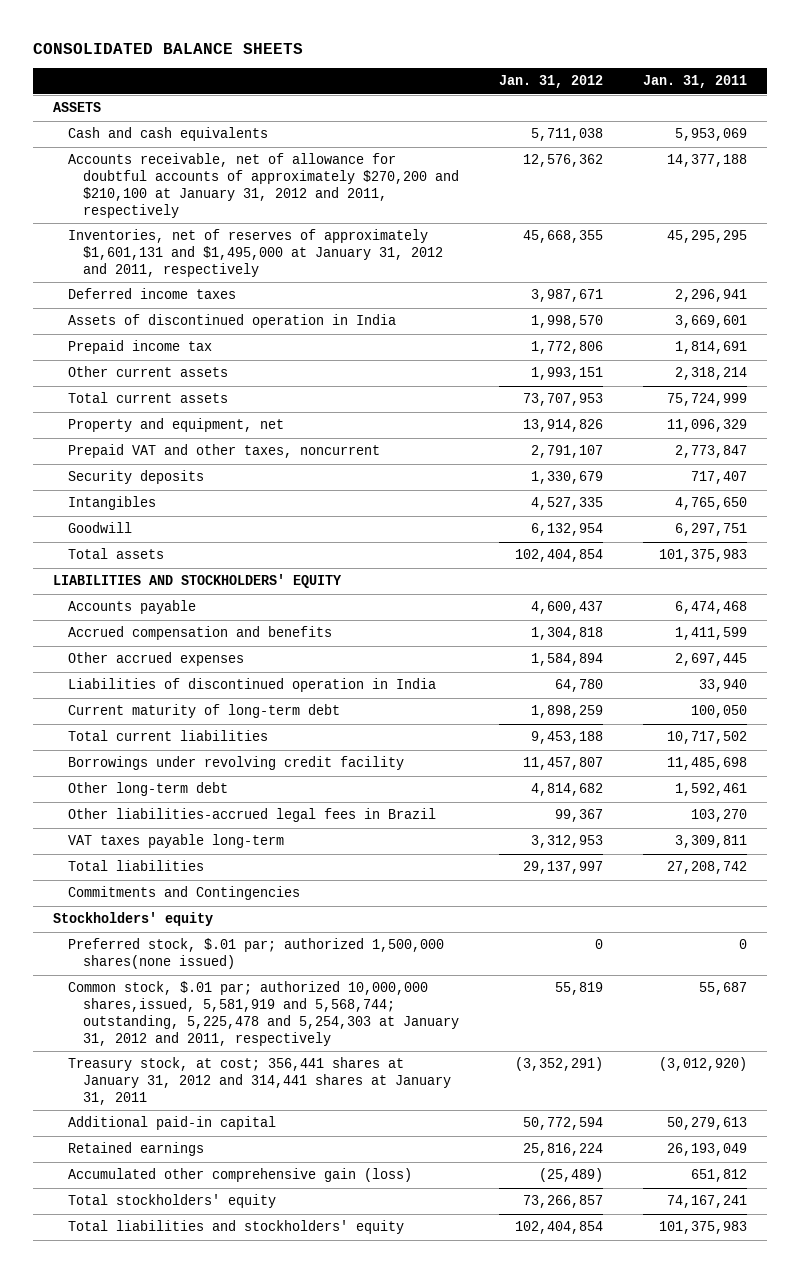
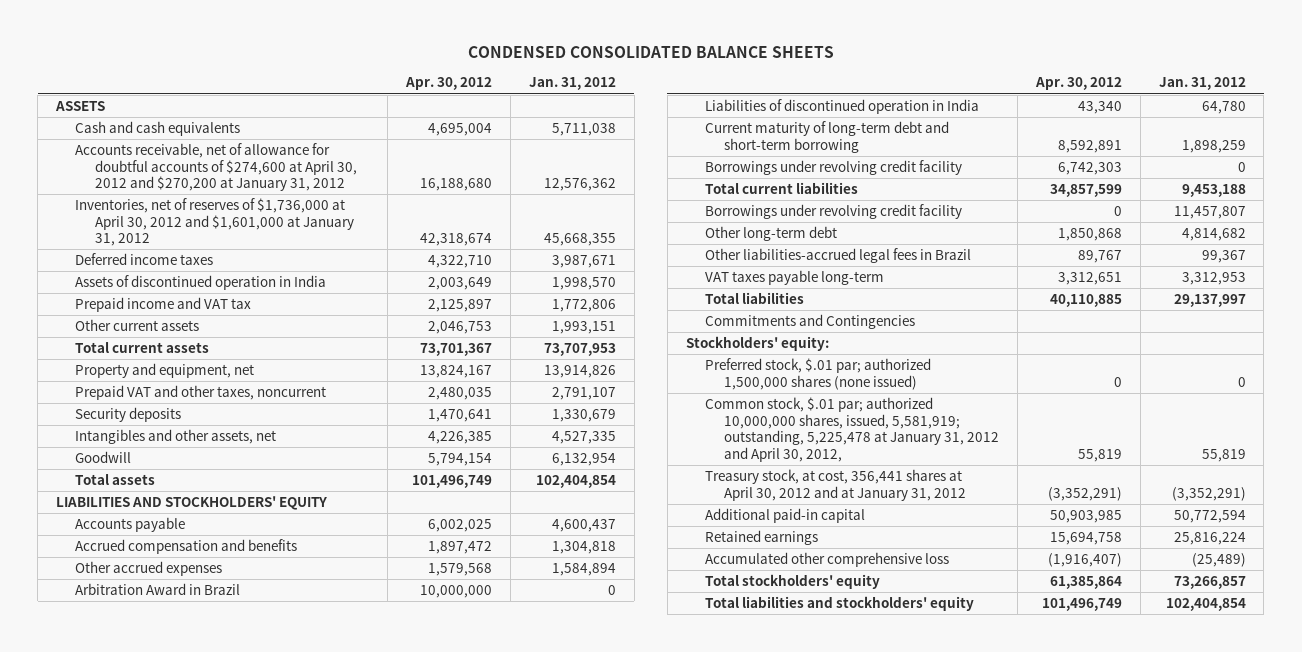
[32,42,303,54] CONSOLIDATED BALANCE SHEETS -> [467,46,834,59] CONDENSED CONSOLIDATED BALANCE SHEETS
[643,75,748,89] Jan. 31, 2011 -> none
none -> [405,77,493,91] Apr. 30, 2012
[67,153,460,218] Accounts receivable, net of allowance for doubtful accounts of approximately $270,200 and $210,100 at January 31, 2012 and 2011, respectively -> [75,142,357,192] Accounts receivable, net of allowance for doubtful accounts of $274,600 at April 30, 2012 and $270,200 at January 31, 2012
[67,229,444,277] Inventories, net of reserves of approximately $1,601,131 and $1,495,000 at January 31, 2012 and 2011, respectively -> [75,197,354,247] Inventories, net of reserves of $1,736,000 at April 30, 2012 and $1,601,000 at January 31, 2012
[67,340,212,355] Prepaid income tax -> [75,296,252,312] Prepaid income and VAT tax
[67,496,156,511] Intangibles -> [75,428,277,444] Intangibles and other assets, net
none -> [75,582,241,595] Arbitration Award in Brazil
[67,704,340,719] Current maturity of long-term debt -> [705,120,950,153] Current maturity of long-term debt and short-term borrowing
none -> [705,159,963,175] Borrowings under revolving credit facility
[52,912,213,927] Stockholders' equity -> [685,335,829,351] Stockholders' equity:
[67,938,444,970] Preferred stock, $.01 par; authorized 1,500,000 shares(none issued) -> [705,357,932,390] Preferred stock, $.01 par; authorized 1,500,000 shares (none issued)
[67,981,460,1046] Common stock, $.01 par; authorized 10,000,000 shares,issued, 5,581,919 and 5,568,744; outstanding, 5,225,478 and 5,254,303 at January 31, 2012 and 2011, respectively -> [705,396,1000,462] Common stock, $.01 par; authorized 10,000,000 shares, issued, 5,581,919; outstanding, 5,225,478 at January 31, 2012 and April 30, 2012,
[67,1057,452,1105] Treasury stock, at cost; 356,441 shares at January 31, 2012 and 314,441 shares at January 31, 2011 -> [705,468,967,501] Treasury stock, at cost, 356,441 shares at April 30, 2012 and at January 31, 2012
[67,1168,412,1183] Accumulated other comprehensive gain (loss) -> [705,551,950,567] Accumulated other comprehensive loss

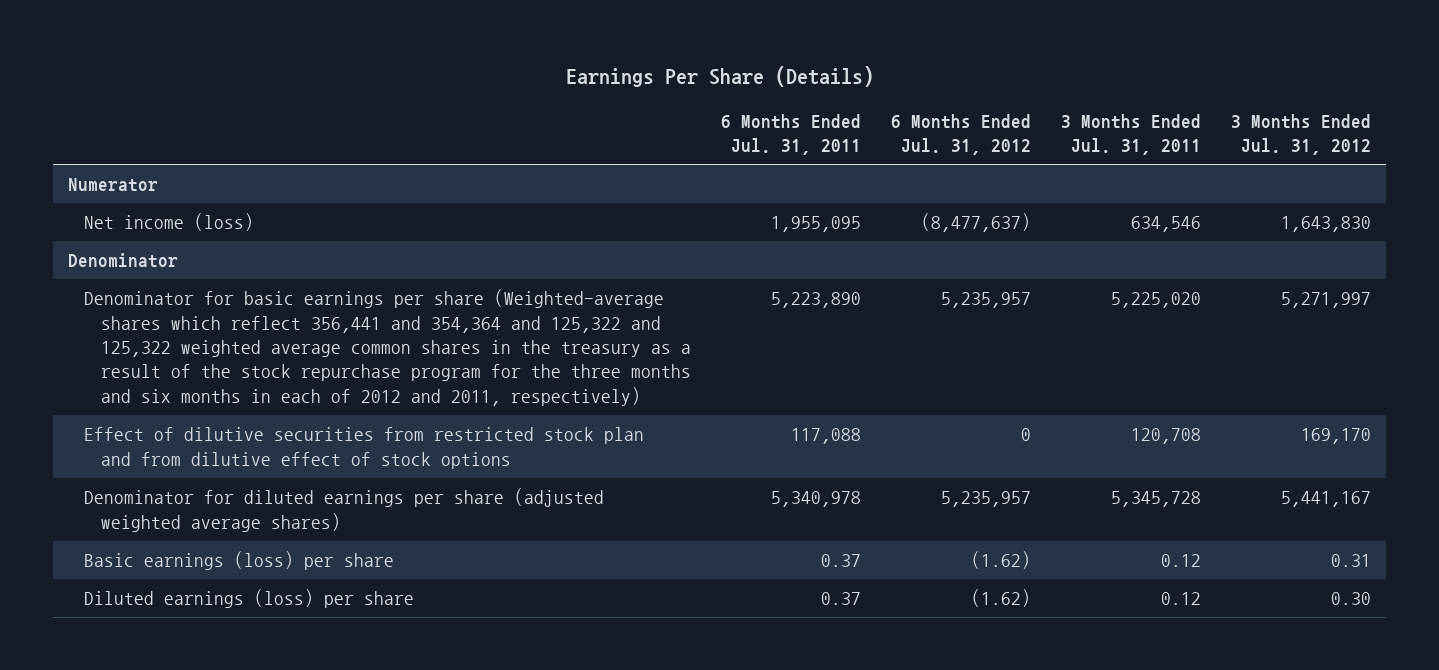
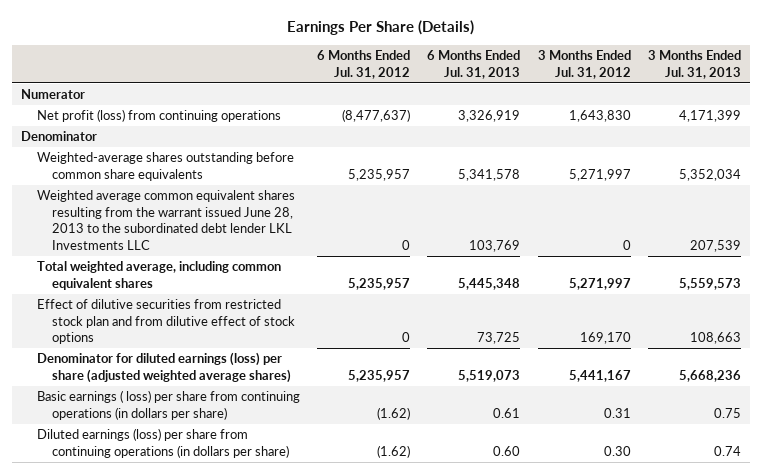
[720,114,861,156] 6 Months Ended Jul. 31, 2011 -> none
[1060,114,1201,156] 3 Months Ended Jul. 31, 2011 -> none
none -> [427,50,521,79] 6 Months Ended Jul. 31, 2013
none -> [648,50,742,79] 3 Months Ended Jul. 31, 2013
[84,213,255,232] Net income (loss) -> [36,109,281,123] Net profit (loss) from continuing operations
none -> [36,152,294,181] Weighted-average shares outstanding before common share equivalents
none -> [36,190,295,250] Weighted average common equivalent shares resulting from the warrant issued June 28, 2013 to the subordinated debt lender LKL Investments LLC
[84,289,691,406] Denominator for basic earnings per share (Weighted-average shares which reflect 356,441 and 354,364 and 125,322 and 125,322 weighted average common shares in the treasury as a result of the stock repurchase program for the three months and six months in each of 2012 and 2011, respectively) -> [36,261,281,290] Total weighted average, including common equivalent shares
[84,488,605,532] Denominator for diluted earnings per share (adjusted weighted average shares) -> [36,352,292,383] Denominator for diluted earnings (loss) per share (adjusted weighted average shares)
[84,551,395,571] Basic earnings (loss) per share -> [36,390,300,420] Basic earnings ( loss) per share from continuing operations (in dollars per share)
[84,589,415,609] Diluted earnings (loss) per share -> [36,428,290,458] Diluted earnings (loss) per share from continuing operations (in dollars per share)

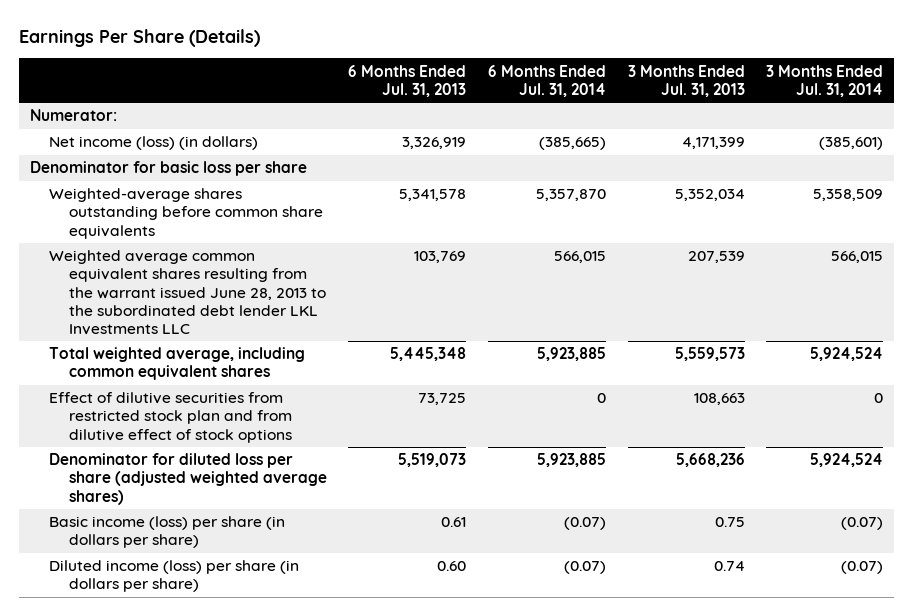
[317,50,411,79] 6 Months Ended Jul. 31, 2012 -> none
[537,50,631,79] 3 Months Ended Jul. 31, 2012 -> none
none -> [487,64,606,97] 6 Months Ended Jul. 31, 2014
none -> [766,64,884,97] 3 Months Ended Jul. 31, 2014
[20,89,85,100] Numerator -> [29,109,117,122] Numerator:
[36,109,281,123] Net profit (loss) from continuing operations -> [49,136,259,151] Net income (loss) (in dollars)
[20,131,97,142] Denominator -> [29,161,307,177] Denominator for basic loss per share
[36,352,292,383] Denominator for diluted earnings (loss) per share (adjusted weighted average shares) -> [49,453,327,505] Denominator for diluted loss per share (adjusted weighted average shares)
[36,390,300,420] Basic earnings ( loss) per share from continuing operations (in dollars per share) -> [49,516,286,549] Basic income (loss) per share (in dollars per share)
[36,428,290,458] Diluted earnings (loss) per share from continuing operations (in dollars per share) -> [49,560,300,593] Diluted income (loss) per share (in dollars per share)

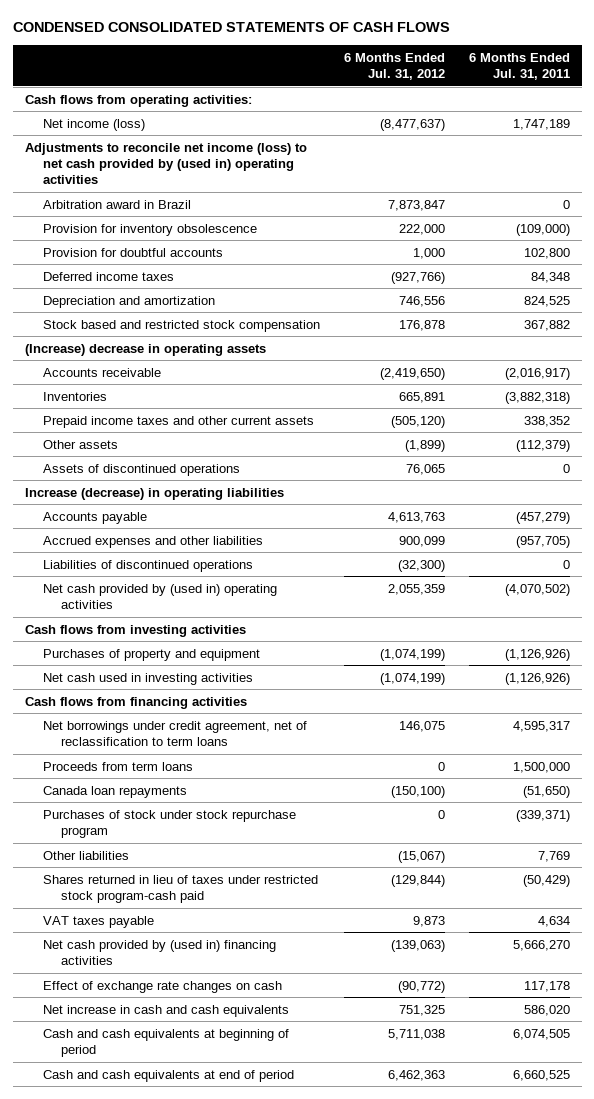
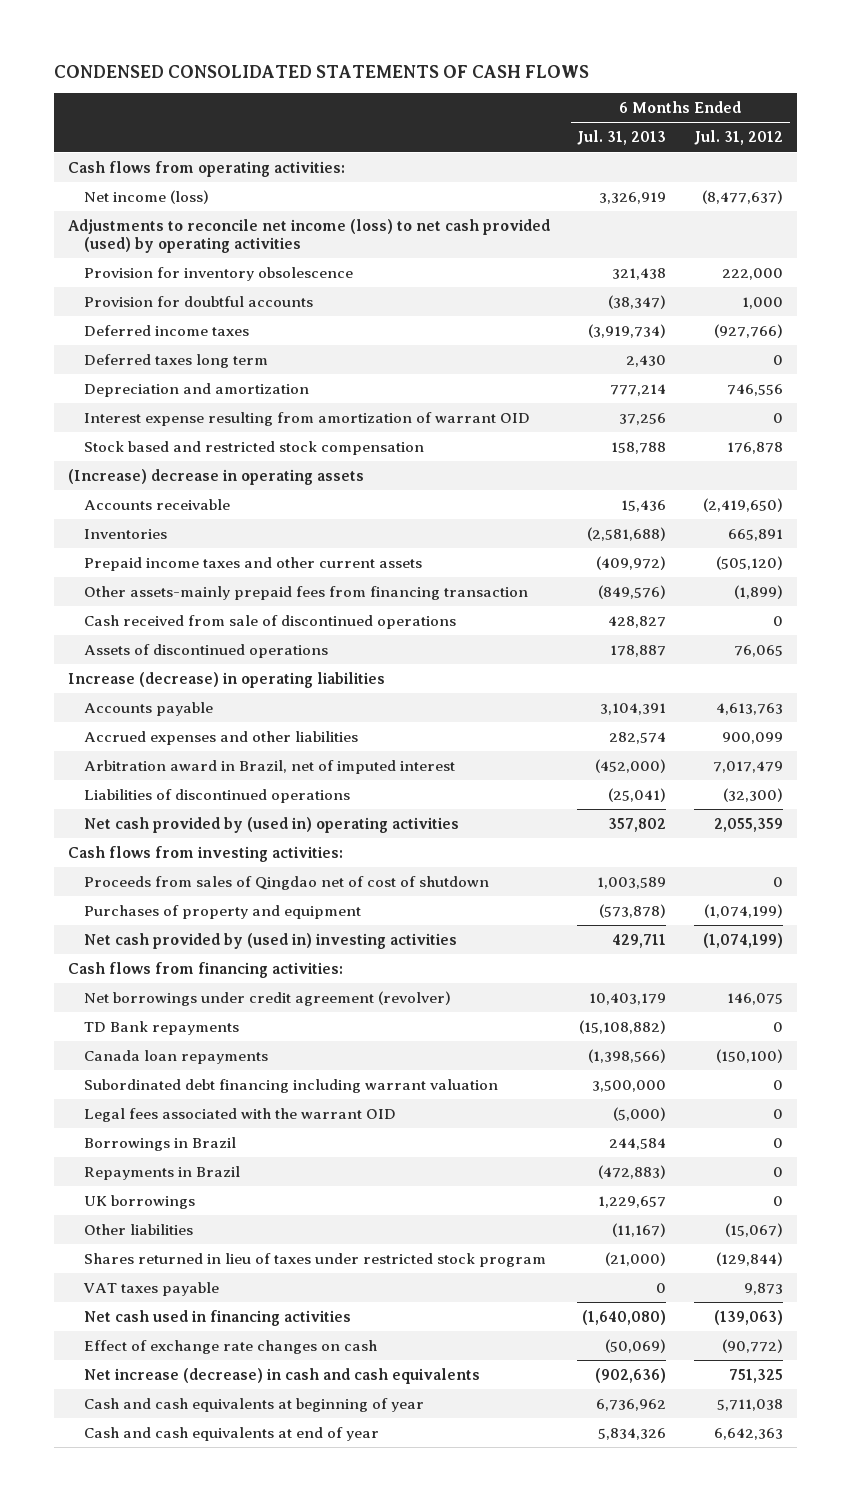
[468,52,570,81] 6 Months Ended Jul. 31, 2011 -> none
none -> [577,130,667,146] Jul. 31, 2013
[42,199,191,209] Arbitration award in Brazil -> none
[24,142,307,185] Adjustments to reconcile net income (loss) to net cash provided by (used in) operating activities -> [67,218,550,253] Adjustments to reconcile net income (loss) to net cash provided (used) by operating activities
none -> [84,353,269,368] Deferred taxes long term
none -> [84,411,531,426] Interest expense resulting from amortization of warrant OID
[42,439,118,449] Other assets -> [84,585,529,600] Other assets-mainly prepaid fees from financing transaction
none -> [84,614,457,629] Cash received from sale of discontinued operations
none -> [84,759,456,774] Arbitration award in Brazil, net of imputed interest
[24,624,246,637] Cash flows from investing activities -> [67,845,343,862] Cash flows from investing activities:
none -> [84,875,490,890] Proceeds from sales of Qingdao net of cost of shutdown
[42,761,193,771] Proceeds from term loans -> none
[42,672,253,685] Net cash used in investing activities -> [84,932,458,949] Net cash provided by (used in) investing activities
[24,696,247,709] Cash flows from financing activities -> [67,961,343,978] Cash flows from financing activities:
[42,720,307,746] Net borrowings under credit agreement, net of reclassification to term loans -> [84,990,452,1006] Net borrowings under credit agreement (revolver)
none -> [84,1020,240,1035] TD Bank repayments
[42,809,296,838] Purchases of stock under stock repurchase program -> none
none -> [84,1078,499,1093] Subordinated debt financing including warrant valuation
none -> [84,1107,397,1122] Legal fees associated with the warrant OID
none -> [84,1136,237,1151] Borrowings in Brazil
none -> [84,1165,241,1180] Repayments in Brazil
none -> [84,1194,196,1209] UK borrowings
[42,874,318,903] Shares returned in lieu of taxes under restricted stock program-cash paid -> [84,1252,547,1267] Shares returned in lieu of taxes under restricted stock program
[42,939,276,965] Net cash provided by (used in) financing activities -> [84,1309,352,1326] Net cash used in financing activities
[42,1004,289,1017] Net increase in cash and cash equivalents -> [84,1367,481,1384] Net increase (decrease) in cash and cash equivalents
[42,1028,289,1057] Cash and cash equivalents at beginning of period -> [84,1397,425,1412] Cash and cash equivalents at beginning of year
[42,1069,294,1082] Cash and cash equivalents at end of period -> [84,1426,380,1441] Cash and cash equivalents at end of year
[387,1069,445,1081] 6,462,363 -> [714,1427,784,1440] 6,642,363

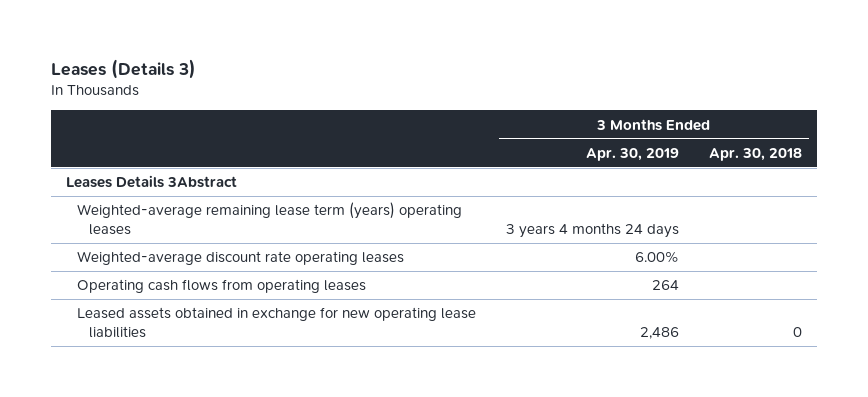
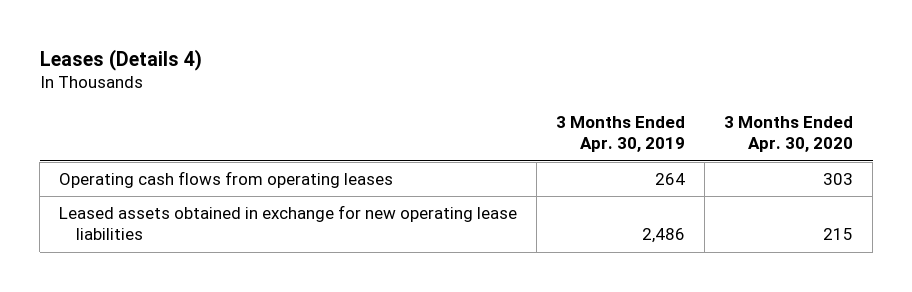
[51,58,197,79] Leases (Details 3) -> [39,48,202,71] Leases (Details 4)
[708,147,802,161] Apr. 30, 2018 -> none
none -> [724,116,854,153] 3 Months Ended Apr. 30, 2020
[66,175,238,189] Leases Details 3Abstract -> none
[77,202,463,236] Weighted-average remaining lease term (years) operating leases -> none
[77,251,405,266] Weighted-average discount rate operating leases -> none

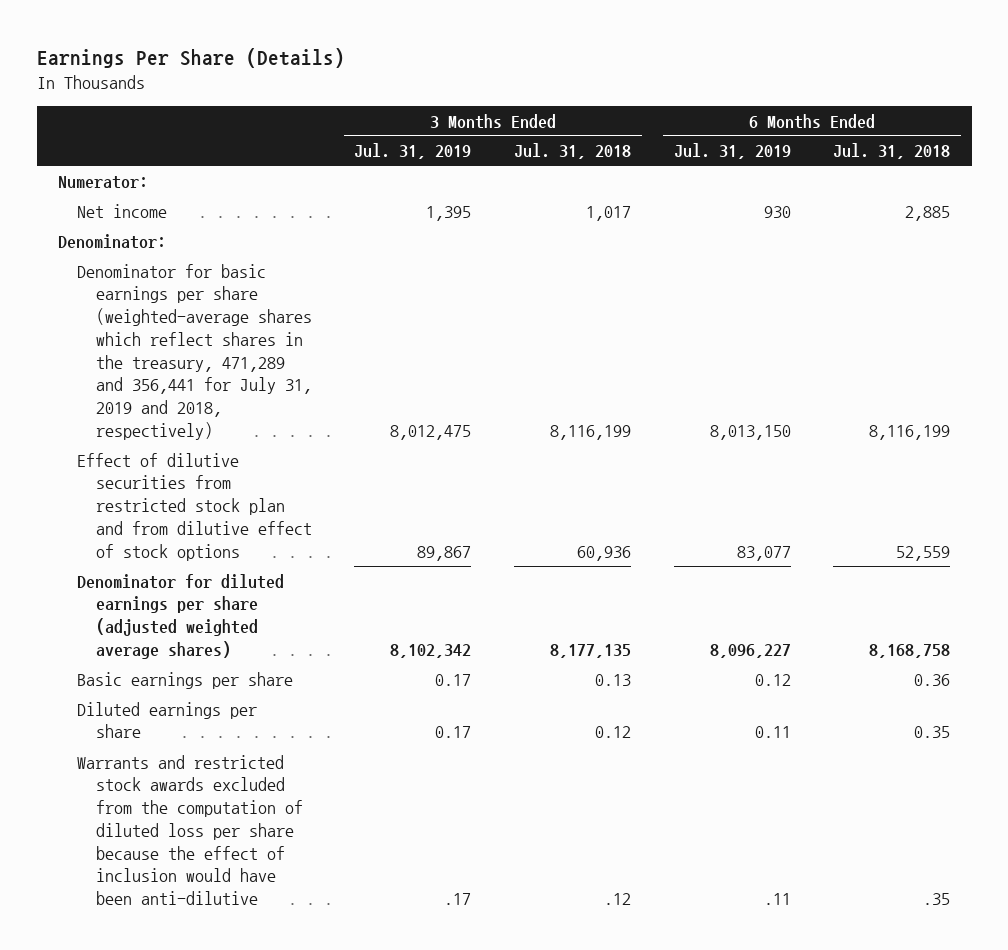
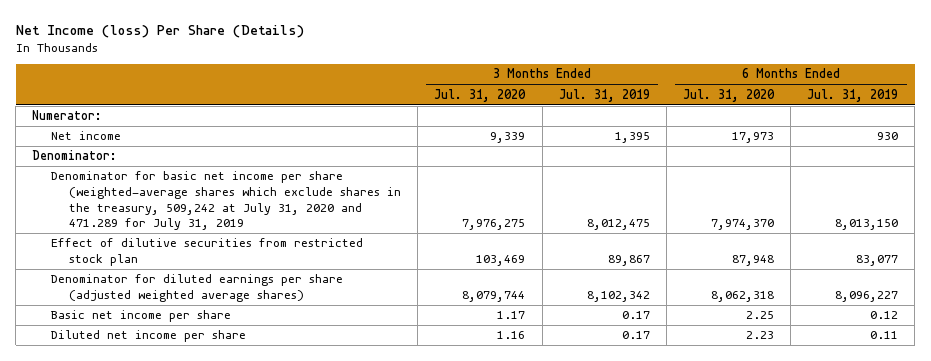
[36,48,345,69] Earnings Per Share (Details) -> [15,24,304,38] Net Income (loss) Per Share (Details)
[514,143,632,160] Jul. 31, 2018 -> none
[833,143,951,160] Jul. 31, 2018 -> none
none -> [434,88,527,102] Jul. 31, 2020
none -> [682,88,775,102] Jul. 31, 2020
[76,263,312,441] Denominator for basic earnings per share (weighted-average shares which reflect shares in the treasury, 471,289 and 356,441 for July 31, 2019 and 2018, respectively) -> [50,171,402,231] Denominator for basic net income per share (weighted-average shares which exclude shares in the treasury, 509,242 at July 31, 2020 and 471.289 for July 31, 2019
[76,452,312,561] Effect of dilutive securities from restricted stock plan and from dilutive effect of stock options -> [50,238,363,267] Effect of dilutive securities from restricted stock plan
[76,754,303,906] Warrants and restricted stock awards excluded from the computation of diluted loss per share because the effect of inclusion would have been anti-dilutive -> none
[76,671,293,689] Basic earnings per share -> [50,310,231,323] Basic net income per share
[76,701,257,739] Diluted earnings per share -> [50,330,246,343] Diluted net income per share

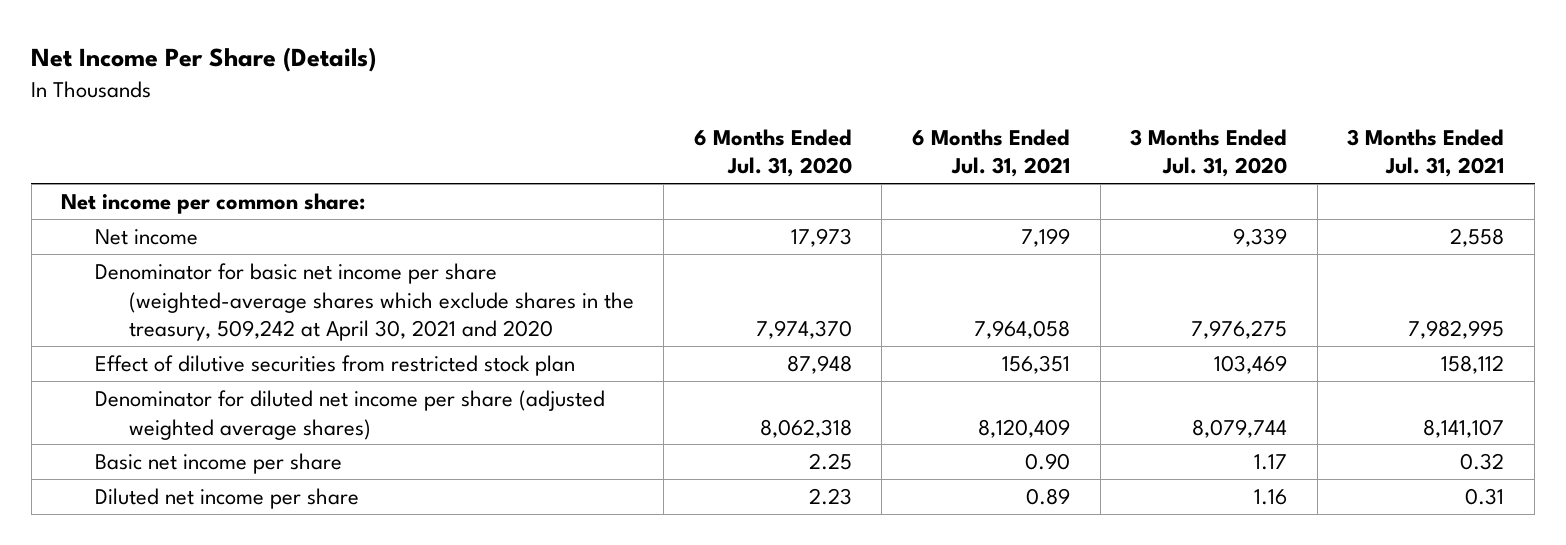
[15,24,304,38] Net Income (loss) Per Share (Details) -> [31,47,377,73] Net Income Per Share (Details)
[558,88,650,102] Jul. 31, 2019 -> none
[807,88,899,102] Jul. 31, 2019 -> none
none -> [912,128,1071,178] 6 Months Ended Jul. 31, 2021
none -> [1347,128,1505,178] 3 Months Ended Jul. 31, 2021
[32,110,103,121] Numerator: -> none
none -> [61,192,366,214] Net income per common share:
[32,150,118,161] Denominator: -> none
[50,171,402,231] Denominator for basic net income per share (weighted-average shares which exclude shares in the treasury, 509,242 at July 31, 2020 and 471.289 for July 31, 2019 -> [94,262,634,342] Denominator for basic net income per share (weighted-average shares which exclude shares in the treasury, 509,242 at April 30, 2021 and 2020
[50,274,343,303] Denominator for diluted earnings per share (adjusted weighted average shares) -> [94,389,605,440] Denominator for diluted net income per share (adjusted weighted average shares)

